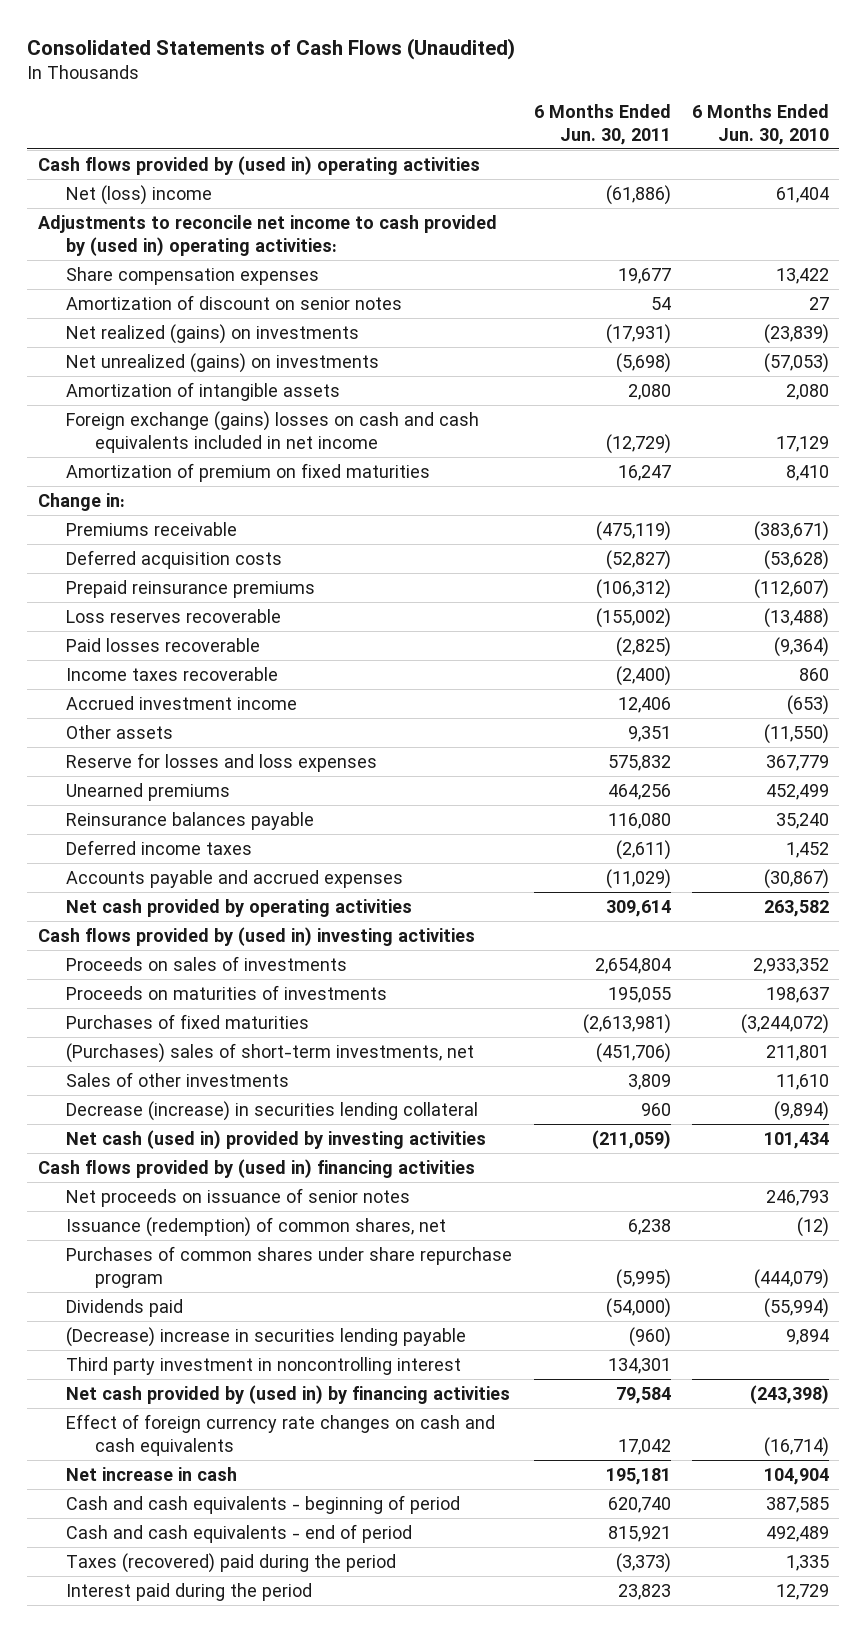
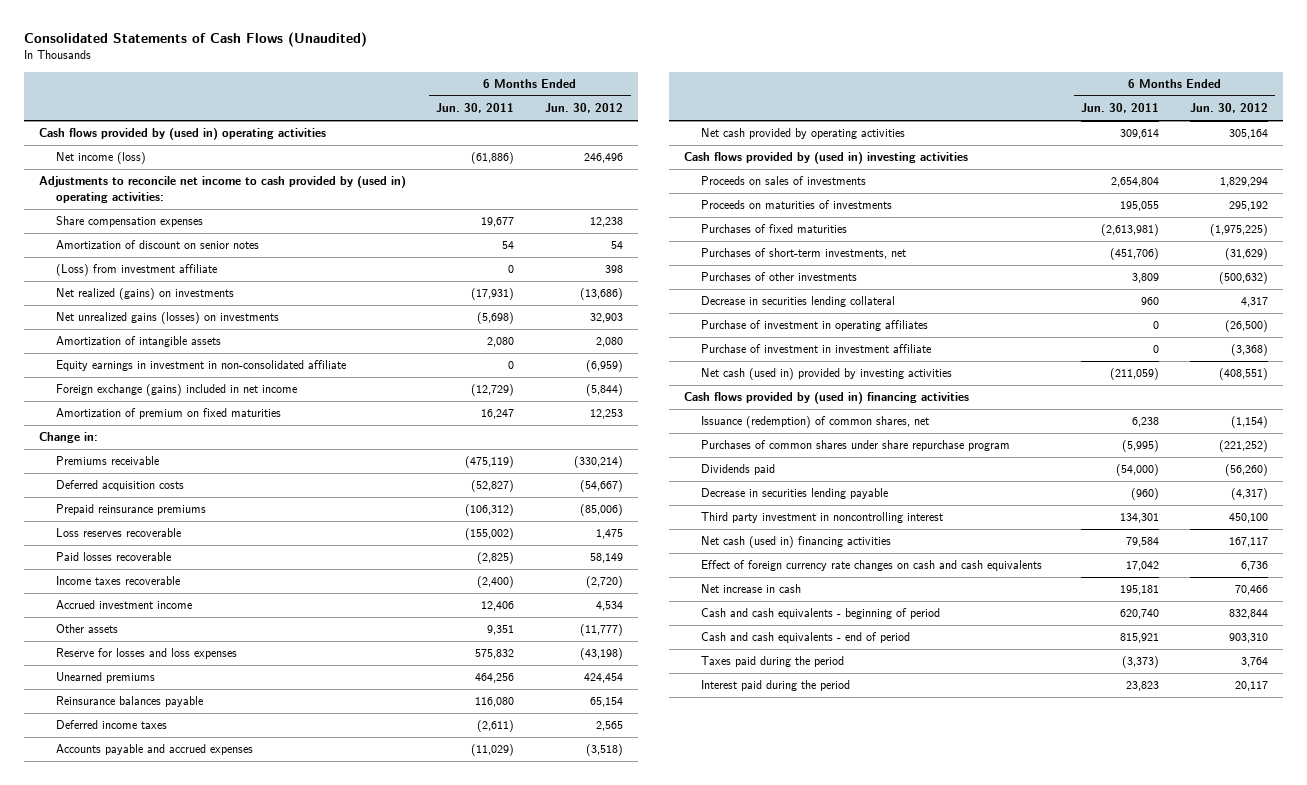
[691,104,829,145] 6 Months Ended Jun. 30, 2010 -> none
none -> [544,103,623,114] Jun. 30, 2012
[66,184,213,205] Net (loss) income -> [56,152,147,165] Net income (loss)
none -> [56,264,218,277] (Loss) from investment affiliate
[66,352,380,373] Net unrealized (gains) on investments -> [56,312,280,325] Net unrealized gains (losses) on investments
none -> [56,360,347,372] Equity earnings in investment in non-consolidated affiliate
[66,410,480,453] Foreign exchange (gains) losses on cash and cash equivalents included in net income -> [56,384,298,397] Foreign exchange (gains) included in net income
[66,1042,475,1063] (Purchases) sales of short-term investments, net -> [701,248,907,260] Purchases of short-term investments, net
[66,1071,290,1087] Sales of other investments -> [701,272,858,282] Purchases of other investments
[66,1100,479,1121] Decrease (increase) in securities lending collateral -> [701,296,896,308] Decrease in securities lending collateral
none -> [701,320,929,332] Purchase of investment in operating affiliates
none -> [701,344,932,354] Purchase of investment in investment affiliate
[66,1187,411,1207] Net proceeds on issuance of senior notes -> none
[66,1326,467,1347] (Decrease) increase in securities lending payable -> [701,488,889,500] Decrease in securities lending payable
[66,1384,511,1404] Net cash provided by (used in) by financing activities -> [701,536,892,549] Net cash (used in) financing activities
[66,1552,397,1573] Taxes (recovered) paid during the period -> [701,656,845,668] Taxes paid during the period

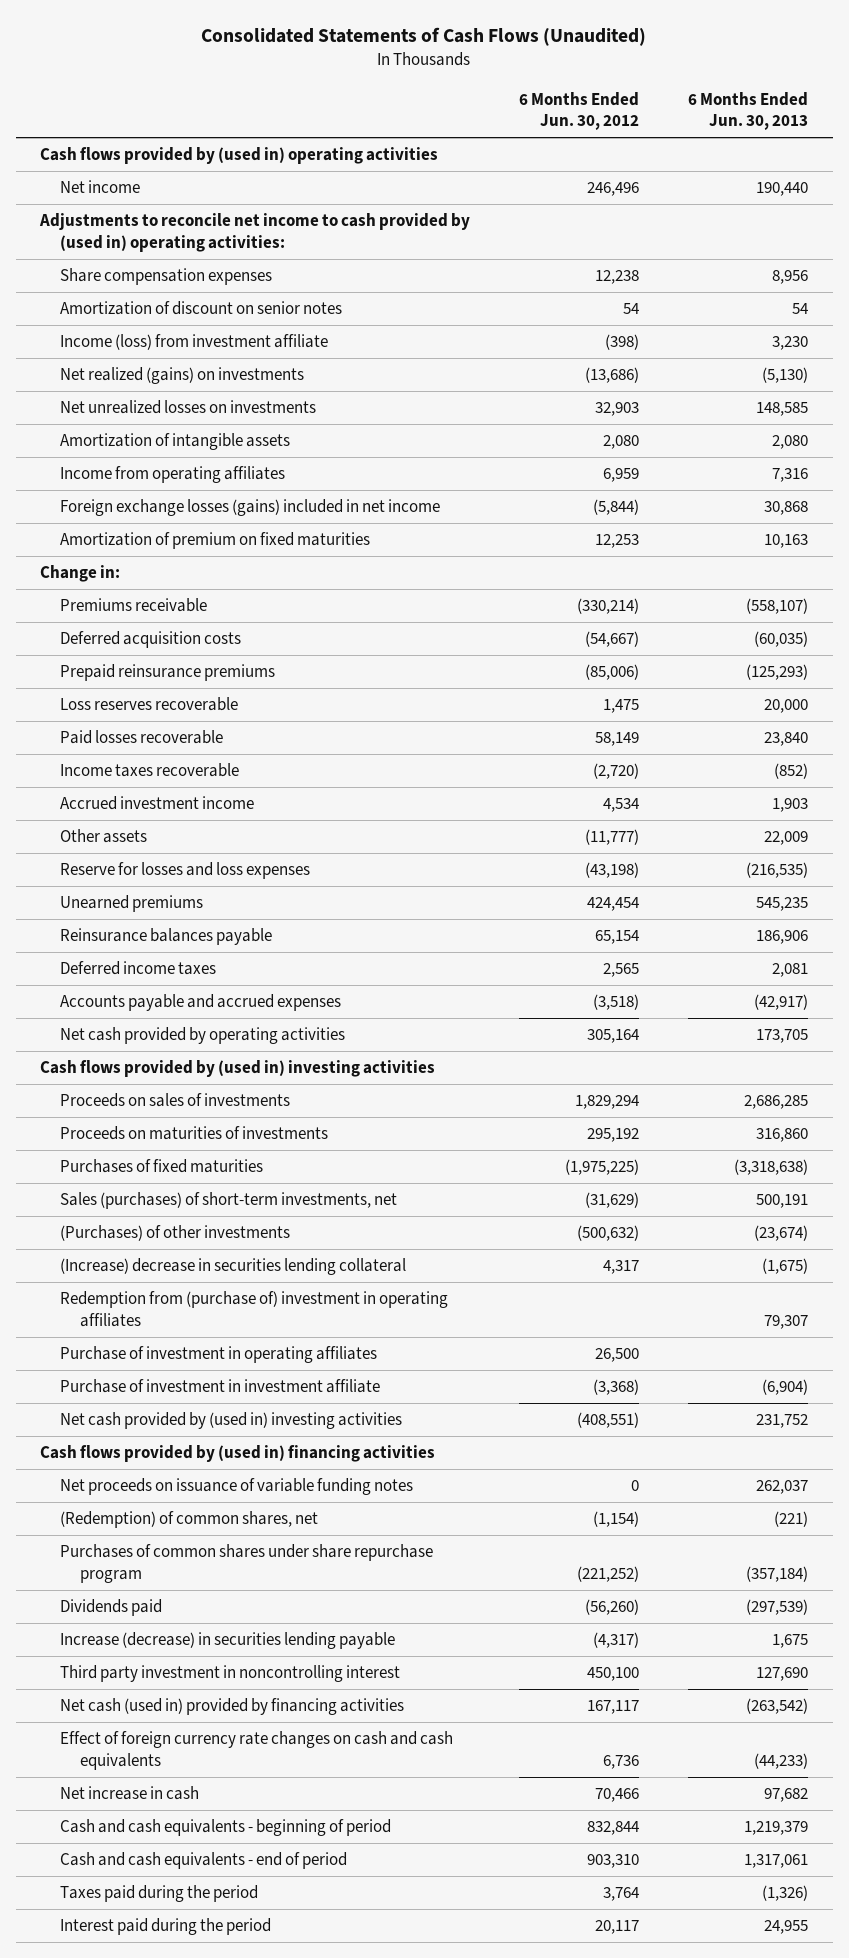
[436,103,515,114] Jun. 30, 2011 -> none
none -> [688,91,809,131] 6 Months Ended Jun. 30, 2013
[56,152,147,165] Net income (loss) -> [60,180,141,194] Net income
[56,264,218,277] (Loss) from investment affiliate -> [60,334,329,351] Income (loss) from investment affiliate
[604,265,623,274] 398 -> [605,334,640,351] (398)
[56,312,280,325] Net unrealized gains (losses) on investments -> [60,400,317,415] Net unrealized losses on investments
[56,360,347,372] Equity earnings in investment in non-consolidated affiliate -> none
none -> [60,466,286,484] Income from operating affiliates
[56,384,298,397] Foreign exchange (gains) included in net income -> [60,499,441,517] Foreign exchange losses (gains) included in net income
[701,248,907,260] Purchases of short-term investments, net -> [60,1192,398,1210] Sales (purchases) of short-term investments, net
[701,272,858,282] Purchases of other investments -> [60,1225,291,1242] (Purchases) of other investments
[701,296,896,308] Decrease in securities lending collateral -> [60,1258,407,1276] (Increase) decrease in securities lending collateral
none -> [60,1291,449,1328] Redemption from (purchase of) investment in operating affiliates
[1224,320,1268,333] (26,500) -> [595,1348,640,1363] 26,500
[701,368,953,381] Net cash (used in) provided by investing activities -> [60,1412,403,1430] Net cash provided by (used in) investing activities
none -> [60,1478,414,1496] Net proceeds on issuance of variable funding notes
[701,416,930,429] Issuance (redemption) of common shares, net -> [60,1511,319,1529] (Redemption) of common shares, net
[701,488,889,500] Decrease in securities lending payable -> [60,1632,396,1650] Increase (decrease) in securities lending payable
[701,536,892,549] Net cash (used in) financing activities -> [60,1698,405,1716] Net cash (used in) provided by financing activities

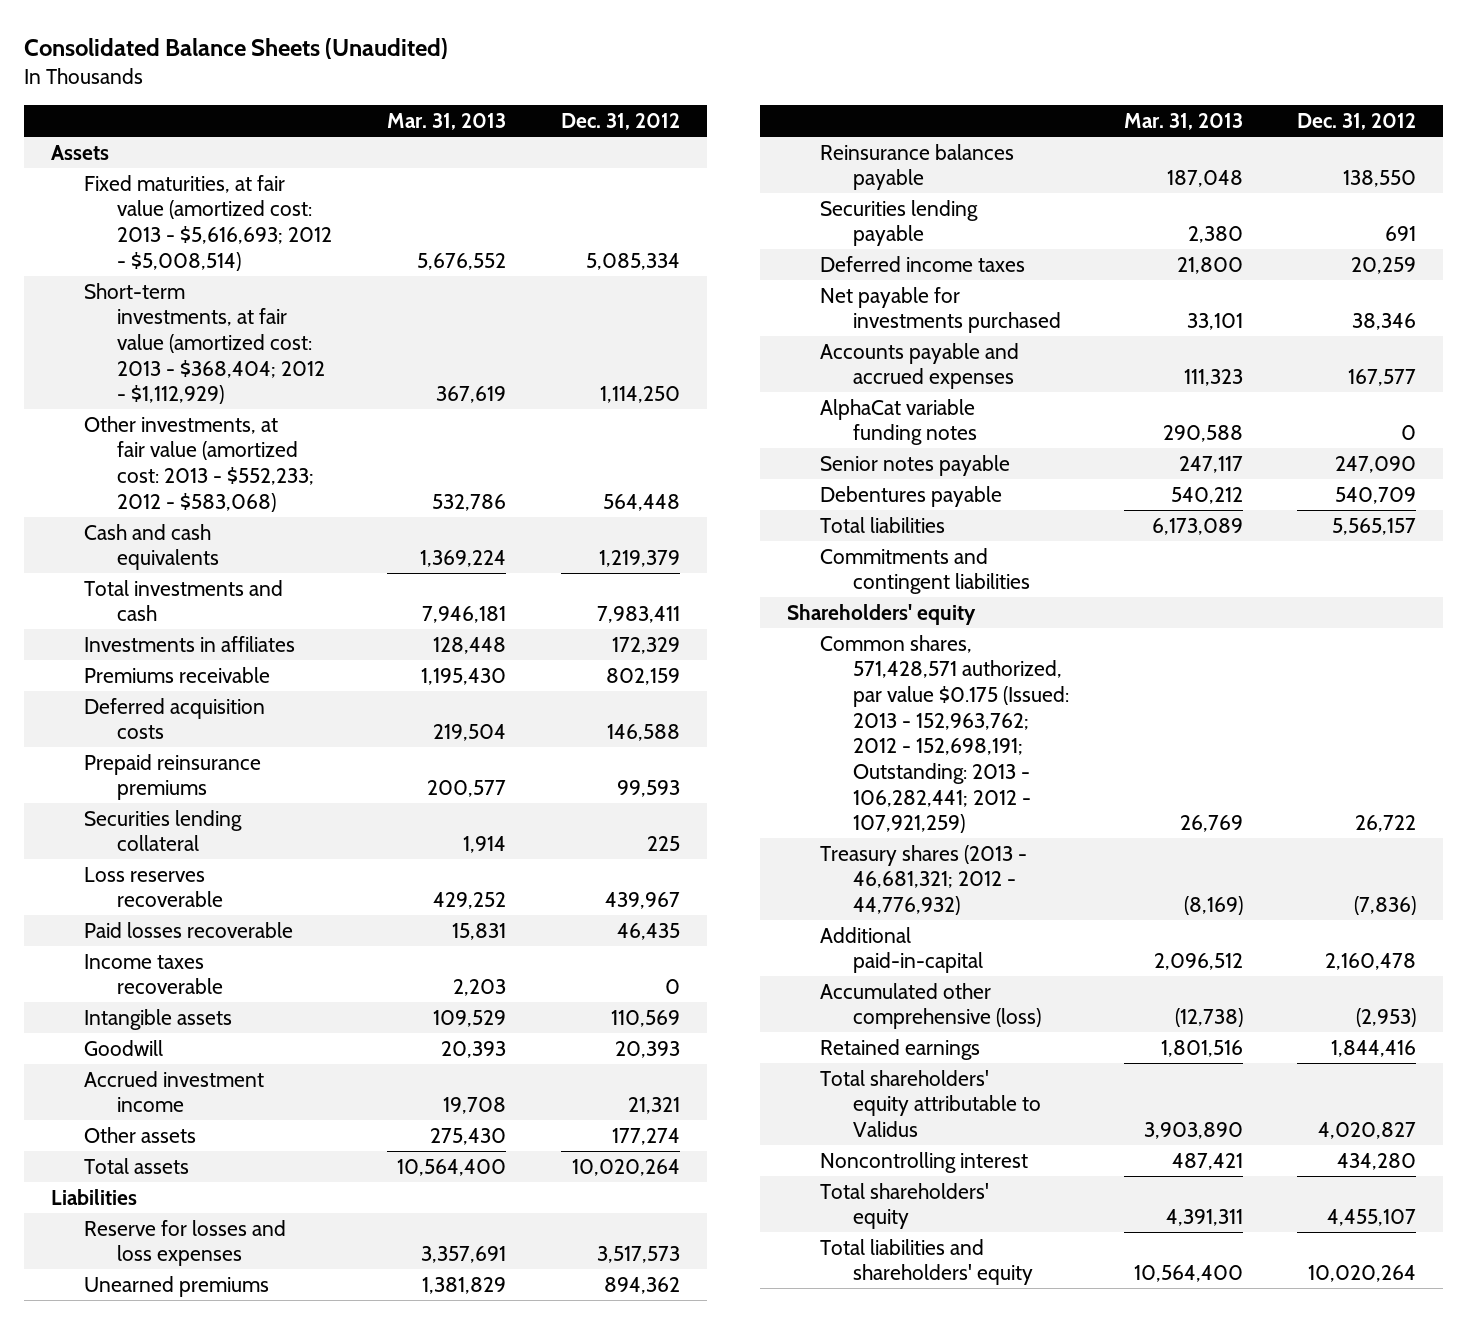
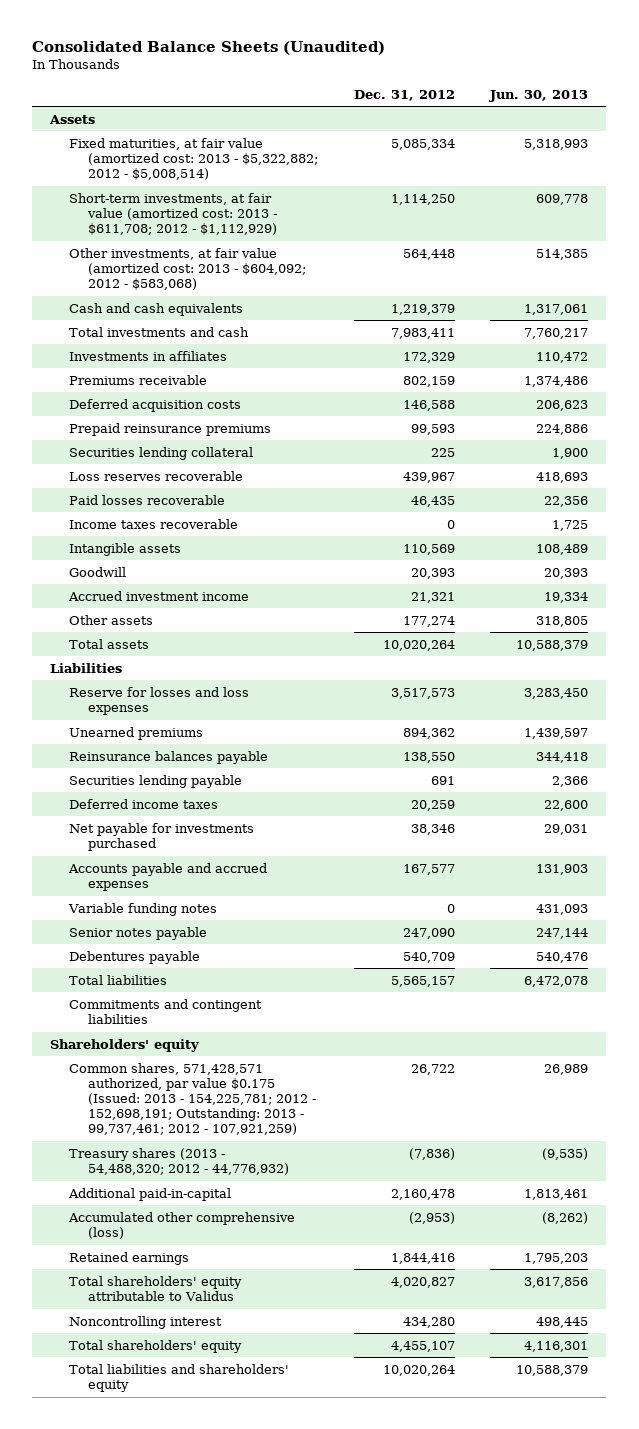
[387,113,507,131] Mar. 31, 2013 -> none
none -> [489,89,589,102] Jun. 30, 2013
[83,174,332,271] Fixed maturities, at fair value (amortized cost: 2013 - $5,616,693; 2012 - $5,008,514) -> [69,137,319,181] Fixed maturities, at fair value (amortized cost: 2013 - $5,322,882; 2012 - $5,008,514)
[83,282,325,405] Short-term investments, at fair value (amortized cost: 2013 - $368,404; 2012 - $1,112,929) -> [69,192,278,236] Short-term investments, at fair value (amortized cost: 2013 - $611,708; 2012 - $1,112,929)
[83,415,314,512] Other investments, at fair value (amortized cost: 2013 - $552,233; 2012 - $583,068) -> [69,247,307,291] Other investments, at fair value (amortized cost: 2013 - $604,092; 2012 - $583,068)
[820,398,978,446] AlphaCat variable funding notes -> [68,902,218,916] Variable funding notes
[820,634,1070,834] Common shares, 571,428,571 authorized, par value $0.175 (Issued: 2013 - 152,963,762; 2012 - 152,698,191; Outstanding: 2013 - 106,282,441; 2012 - 107,921,259) -> [69,1062,317,1136] Common shares, 571,428,571 authorized, par value $0.175 (Issued: 2013 - 154,225,781; 2012 - 152,698,191; Outstanding: 2013 - 99,737,461; 2012 - 107,921,259)
[820,844,1028,915] Treasury shares (2013 - 46,681,321; 2012 - 44,776,932) -> [69,1147,290,1175] Treasury shares (2013 - 54,488,320; 2012 - 44,776,932)

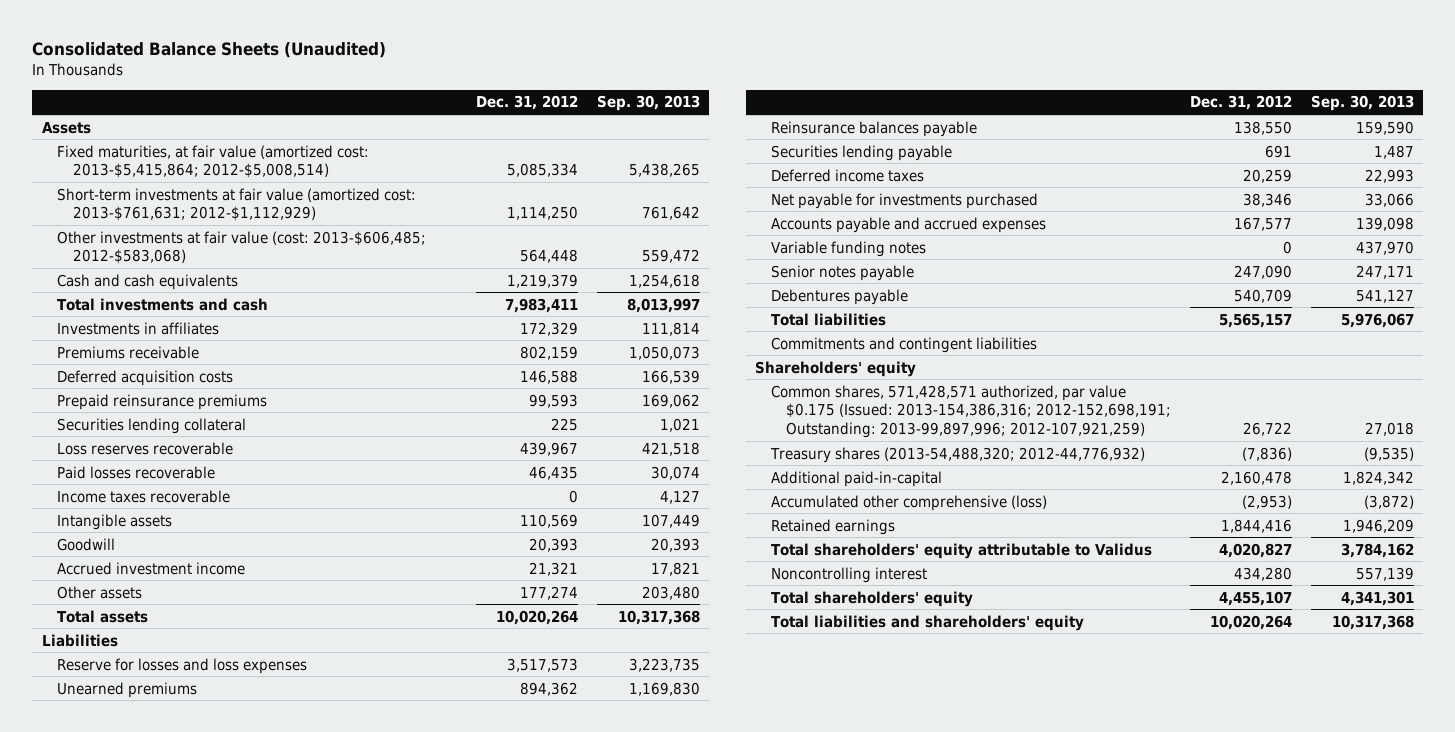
[489,89,589,102] Jun. 30, 2013 -> none
none -> [596,95,700,112] Sep. 30, 2013
[69,137,319,181] Fixed maturities, at fair value (amortized cost: 2013 - $5,322,882; 2012 - $5,008,514) -> [57,144,370,179] Fixed maturities, at fair value (amortized cost: 2013-$5,415,864; 2012-$5,008,514)
[69,192,278,236] Short-term investments, at fair value (amortized cost: 2013 - $611,708; 2012 - $1,112,929) -> [57,187,417,222] Short-term investments at fair value (amortized cost: 2013-$761,631; 2012-$1,112,929)
[69,247,307,291] Other investments, at fair value (amortized cost: 2013 - $604,092; 2012 - $583,068) -> [57,230,427,265] Other investments at fair value (cost: 2013-$606,485; 2012-$583,068)
[69,1062,317,1136] Common shares, 571,428,571 authorized, par value $0.175 (Issued: 2013 - 154,225,781; 2012 - 152,698,191; Outstanding: 2013 - 99,737,461; 2012 - 107,921,259) -> [770,384,1172,439] Common shares, 571,428,571 authorized, par value $0.175 (Issued: 2013-154,386,316; 2012-152,698,191; Outstanding: 2013-99,897,996; 2012-107,921,259)
[69,1147,290,1175] Treasury shares (2013 - 54,488,320; 2012 - 44,776,932) -> [769,446,1145,463] Treasury shares (2013-54,488,320; 2012-44,776,932)

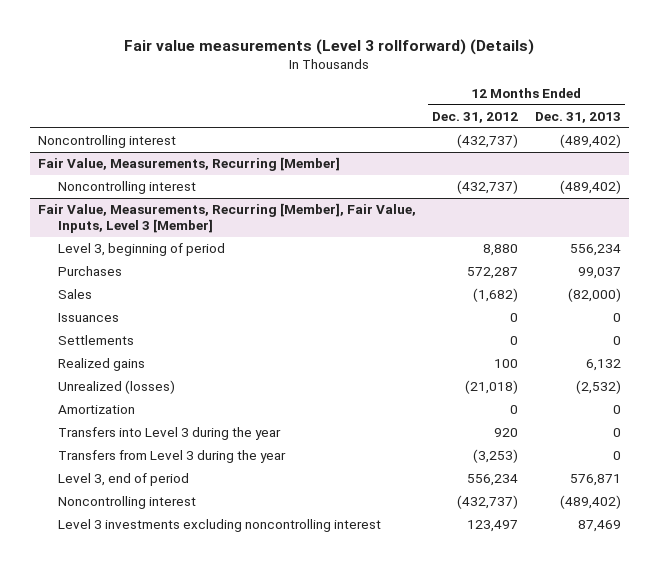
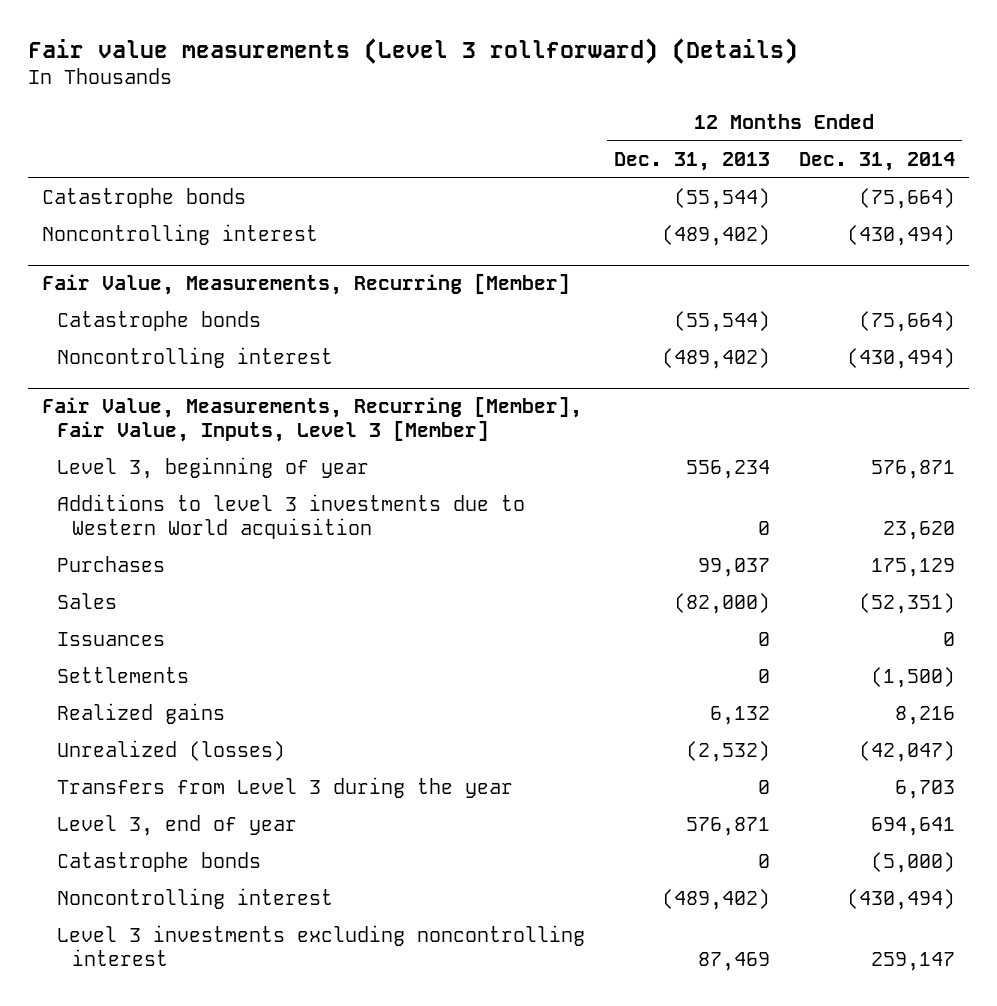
[432,111,519,123] Dec. 31, 2012 -> none
none -> [798,151,955,171] Dec. 31, 2014
none -> [41,188,246,209] Catastrophe bonds
none -> [57,311,262,332] Catastrophe bonds
[57,243,225,257] Level 3, beginning of period -> [57,457,370,480] Level 3, beginning of year
none -> [57,494,526,540] Additions to level 3 investments due to Western World acquisition
[57,405,135,415] Amortization -> none
[57,427,281,441] Transfers into Level 3 during the year -> none
[57,473,189,487] Level 3, end of period -> [57,815,298,837] Level 3, end of year
none -> [57,852,262,873] Catastrophe bonds

